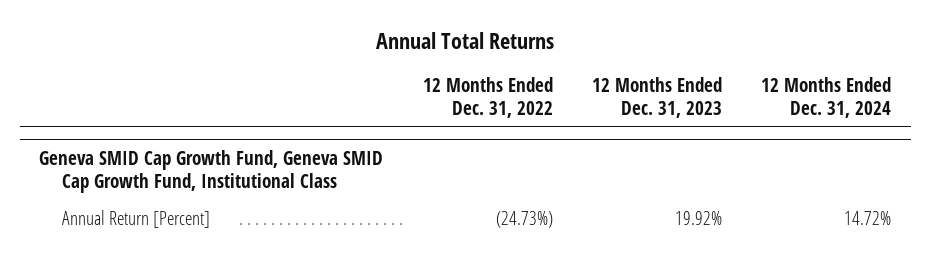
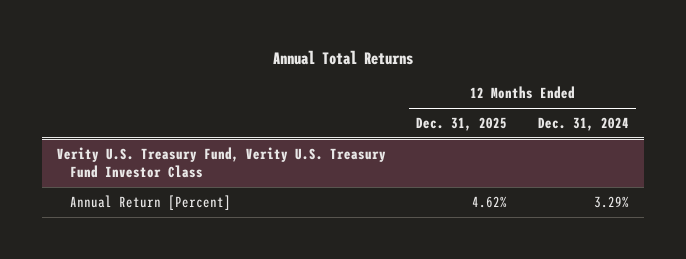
[422,76,553,119] 12 Months Ended Dec. 31, 2022 -> none
[591,76,722,119] 12 Months Ended Dec. 31, 2023 -> none
none -> [416,116,508,131] Dec. 31, 2025
[39,149,384,194] Geneva SMID Cap Growth Fund, Geneva SMID Cap Growth Fund, Institutional Class -> none
none -> [57,146,387,179] Verity U.S. Treasury Fund, Verity U.S. Treasury Fund Investor Class
[844,210,892,225] 14.72% -> [593,195,629,208] 3.29%

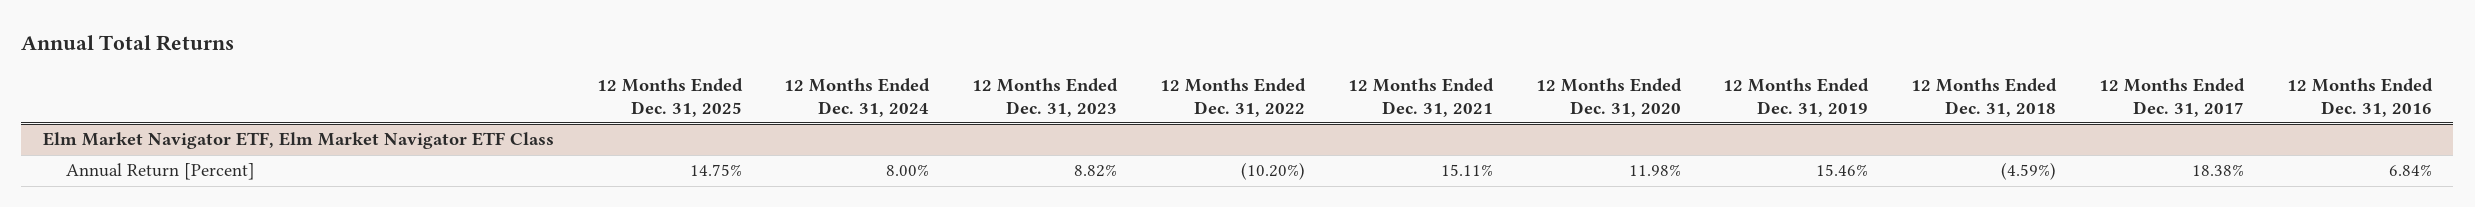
none -> [972,77,1119,117] 12 Months Ended Dec. 31, 2023
none -> [1160,77,1307,117] 12 Months Ended Dec. 31, 2022
none -> [1347,77,1494,117] 12 Months Ended Dec. 31, 2021
none -> [1535,77,1682,117] 12 Months Ended Dec. 31, 2020
none -> [1723,77,1870,117] 12 Months Ended Dec. 31, 2019
none -> [1911,77,2058,117] 12 Months Ended Dec. 31, 2018
none -> [2099,77,2246,117] 12 Months Ended Dec. 31, 2017
none -> [2286,77,2433,117] 12 Months Ended Dec. 31, 2016
[57,146,387,179] Verity U.S. Treasury Fund, Verity U.S. Treasury Fund Investor Class -> none
none -> [42,132,554,150] Elm Market Navigator ETF, Elm Market Navigator ETF Class
[472,195,508,208] 4.62% -> [689,164,742,177] 14.75%
[593,195,629,208] 3.29% -> [886,164,930,177] 8.00%

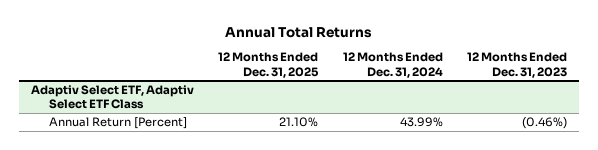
[1160,77,1307,117] 12 Months Ended Dec. 31, 2022 -> none
[1347,77,1494,117] 12 Months Ended Dec. 31, 2021 -> none
[1535,77,1682,117] 12 Months Ended Dec. 31, 2020 -> none
[1723,77,1870,117] 12 Months Ended Dec. 31, 2019 -> none
[1911,77,2058,117] 12 Months Ended Dec. 31, 2018 -> none
[2099,77,2246,117] 12 Months Ended Dec. 31, 2017 -> none
[2286,77,2433,117] 12 Months Ended Dec. 31, 2016 -> none
[42,132,554,150] Elm Market Navigator ETF, Elm Market Navigator ETF Class -> none
none -> [30,85,194,110] Adaptiv Select ETF, Adaptiv Select ETF Class
[689,164,742,177] 14.75% -> [279,117,319,128] 21.10%
[886,164,930,177] 8.00% -> [399,117,443,128] 43.99%
[1074,164,1118,178] 8.82% -> [522,117,568,130] (0.46%)

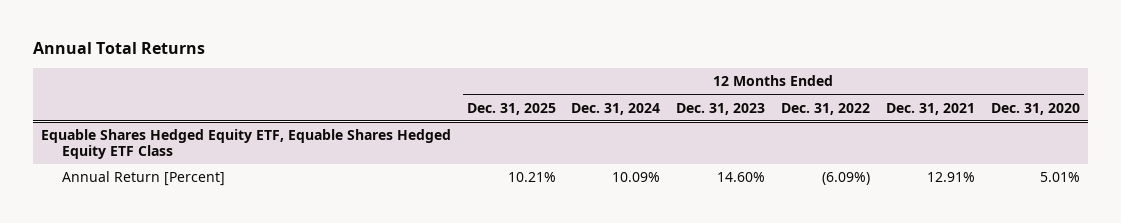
none -> [781,102,871,115] Dec. 31, 2022
none -> [886,102,976,115] Dec. 31, 2021
none -> [991,102,1081,115] Dec. 31, 2020
[30,85,194,110] Adaptiv Select ETF, Adaptiv Select ETF Class -> none
none -> [40,129,451,160] Equable Shares Hedged Equity ETF, Equable Shares Hedged Equity ETF Class
[279,117,319,128] 21.10% -> [507,172,556,183] 10.21%
[399,117,443,128] 43.99% -> [612,172,661,183] 10.09%
[522,117,568,130] (0.46%) -> [717,172,766,183] 14.60%

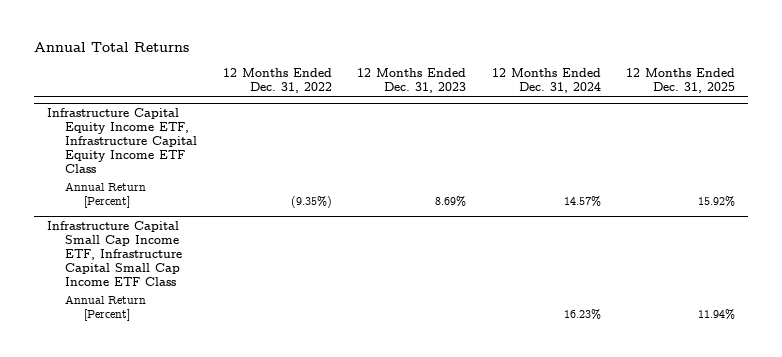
[886,102,976,115] Dec. 31, 2021 -> none
[991,102,1081,115] Dec. 31, 2020 -> none
[40,129,451,160] Equable Shares Hedged Equity ETF, Equable Shares Hedged Equity ETF Class -> none
none -> [46,108,198,173] Infrastructure Capital Equity Income ETF, Infrastructure Capital Equity Income ETF Class
[507,172,556,183] 10.21% -> [698,196,736,208] 15.92%
[612,172,661,183] 10.09% -> [563,196,601,208] 14.57%
[717,172,766,183] 14.60% -> [435,196,467,208] 8.69%
[822,172,871,186] (6.09%) -> [290,196,332,209] (9.35%)
none -> [46,221,183,286] Infrastructure Capital Small Cap Income ETF, Infrastructure Capital Small Cap Income ETF Class
none -> [65,295,147,322] Annual Return [Percent]

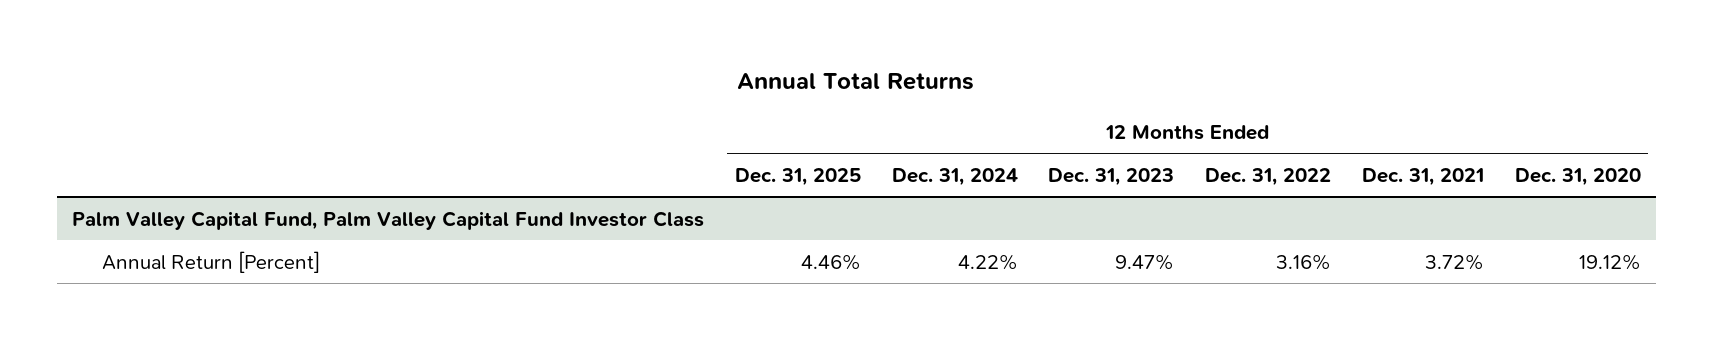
none -> [1361,167,1484,186] Dec. 31, 2021
none -> [1514,167,1641,186] Dec. 31, 2020
[46,108,198,173] Infrastructure Capital Equity Income ETF, Infrastructure Capital Equity Income ETF Class -> none
[46,221,183,286] Infrastructure Capital Small Cap Income ETF, Infrastructure Capital Small Cap Income ETF Class -> none
[65,295,147,322] Annual Return [Percent] -> none
none -> [72,210,705,230] Palm Valley Capital Fund, Palm Valley Capital Fund Investor Class
[290,196,332,209] (9.35%) -> [1276,253,1332,270] 3.16%
[435,196,467,208] 8.69% -> [1115,253,1175,270] 9.47%
[563,196,601,208] 14.57% -> [957,253,1018,270] 4.22%
[698,196,736,208] 15.92% -> [801,253,862,270] 4.46%

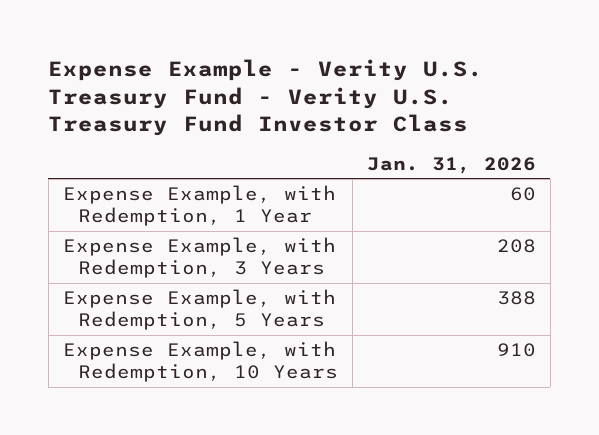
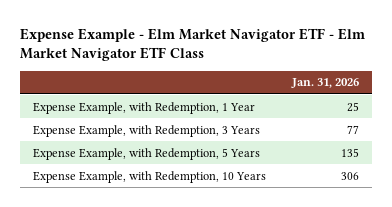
[48,58,484,137] Expense Example - Verity U.S. Treasury Fund - Verity U.S. Treasury Fund Investor Class -> [19,27,365,62] Expense Example - Elm Market Navigator ETF - Elm Market Navigator ETF Class
[510,186,537,201] 60 -> [347,101,360,112] 25
[497,238,537,253] 208 -> [347,124,360,134] 77
[497,290,537,305] 388 -> [341,147,360,157] 135
[497,342,537,357] 910 -> [341,171,360,180] 306

